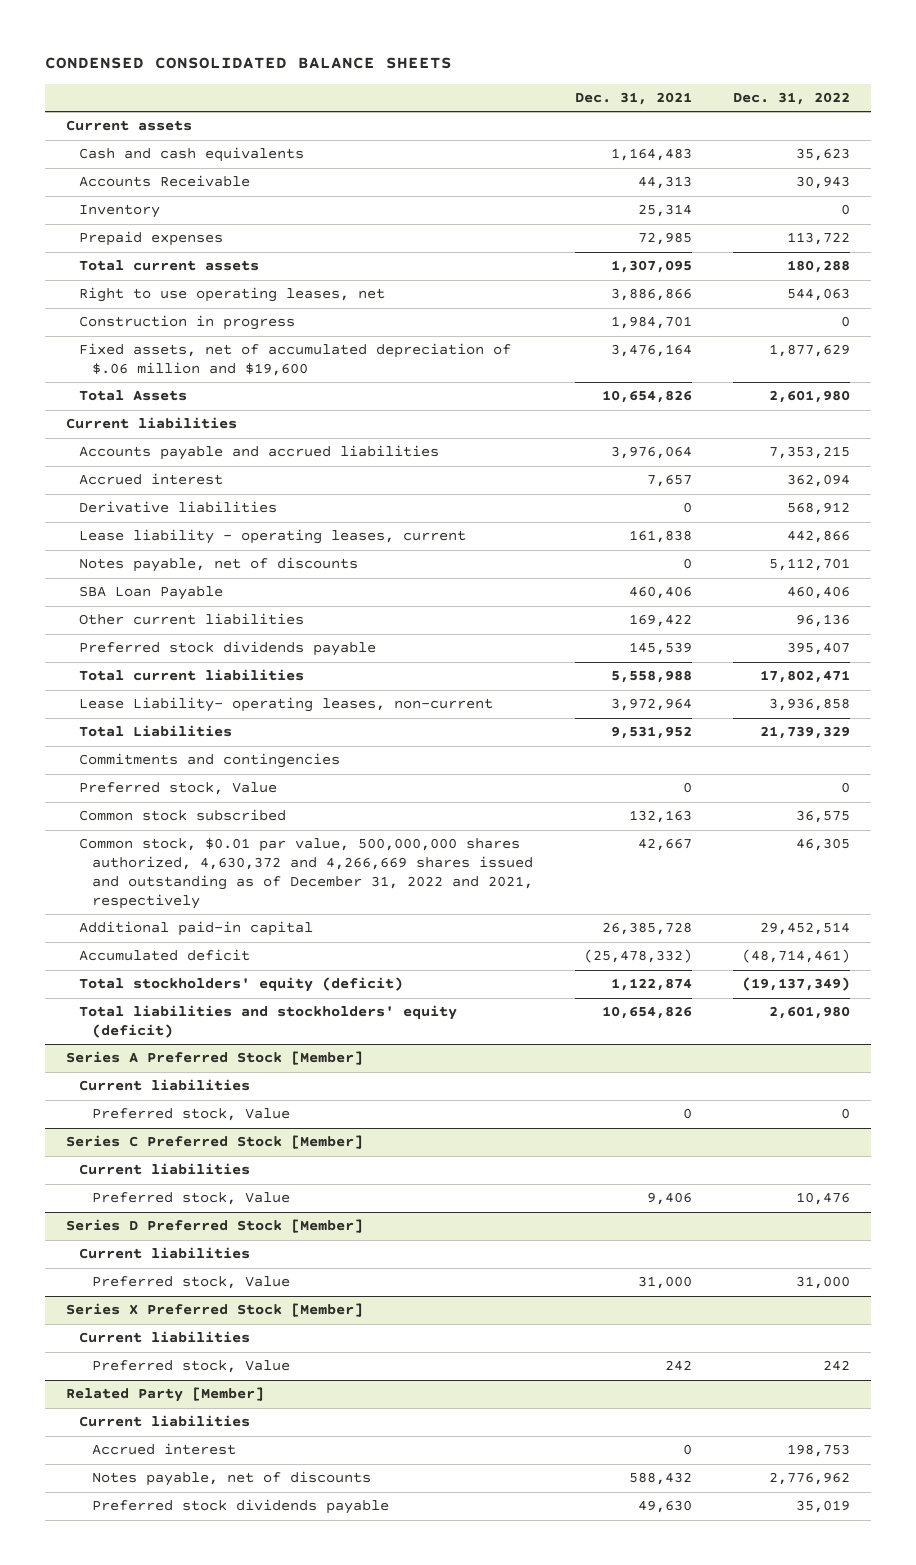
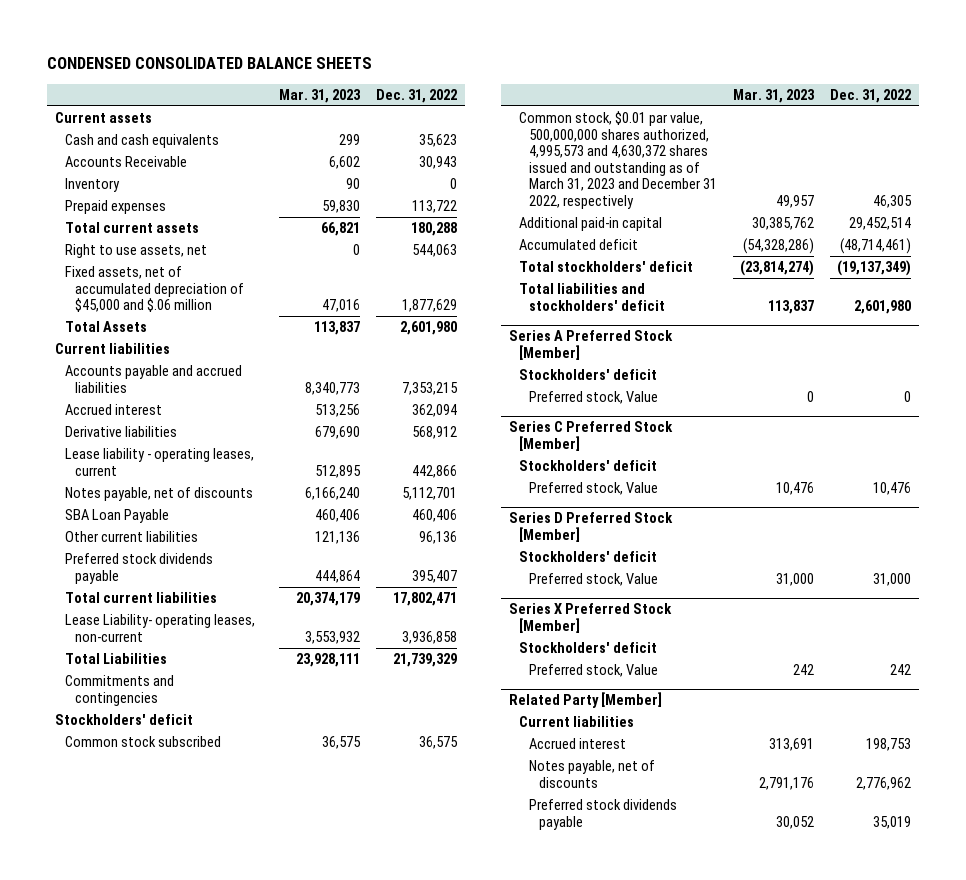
[574,92,692,106] Dec. 31, 2021 -> none
none -> [279,88,362,103] Mar. 31, 2023
[78,315,295,331] Construction in progress -> none
[78,287,385,303] Right to use operating leases, net -> [65,244,208,259] Right to use assets, net
[78,343,511,377] Fixed assets, net of accumulated depreciation of $.06 million and $19,600 -> [65,266,245,313] Fixed assets, net of accumulated depreciation of $45,000 and $.06 million
[78,782,277,796] Preferred stock, Value -> none
none -> [55,714,194,726] Stockholders' deficit
[78,838,534,909] Common stock, $0.01 par value, 500,000,000 shares authorized, 4,630,372 and 4,266,669 shares issued and outstanding as of December 31, 2022 and 2021, respectively -> [518,111,717,209] Common stock, $0.01 par value, 500,000,000 shares authorized, 4,995,573 and 4,630,372 shares issued and outstanding as of March 31, 2023 and December 31 2022, respectively
[78,977,403,993] Total stockholders' equity (deficit) -> [518,261,693,273] Total stockholders' deficit
[78,1005,457,1039] Total liabilities and stockholders' equity (deficit) -> [518,283,665,311] Total liabilities and stockholders' deficit
[78,1079,250,1092] Current liabilities -> none
none -> [518,369,657,381] Stockholders' deficit
[78,1163,250,1176] Current liabilities -> none
none -> [518,460,657,472] Stockholders' deficit
[78,1247,250,1260] Current liabilities -> none
none -> [518,551,657,563] Stockholders' deficit
[78,1331,250,1344] Current liabilities -> none
none -> [518,642,657,654] Stockholders' deficit

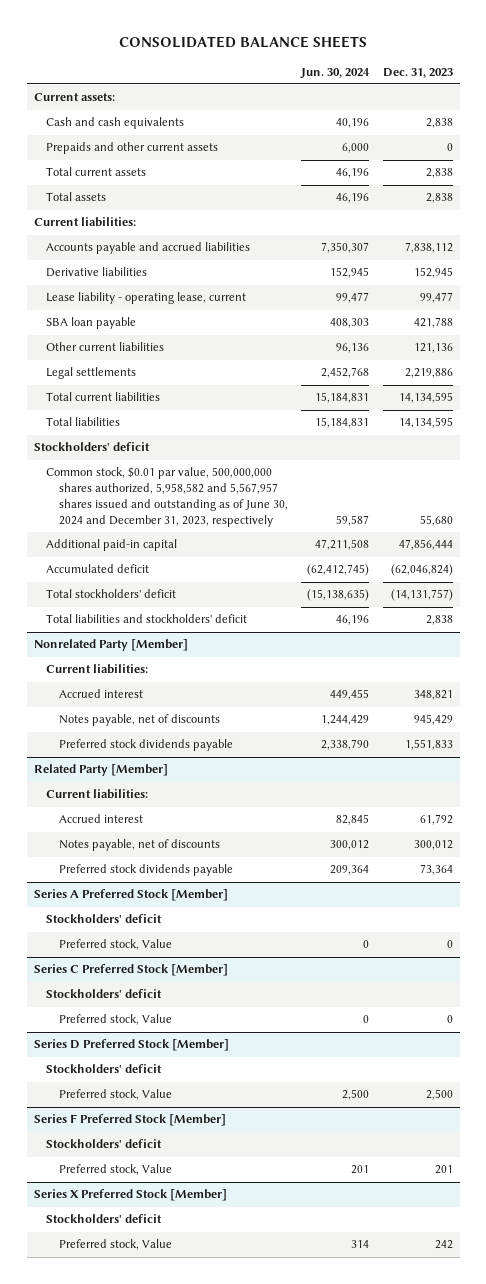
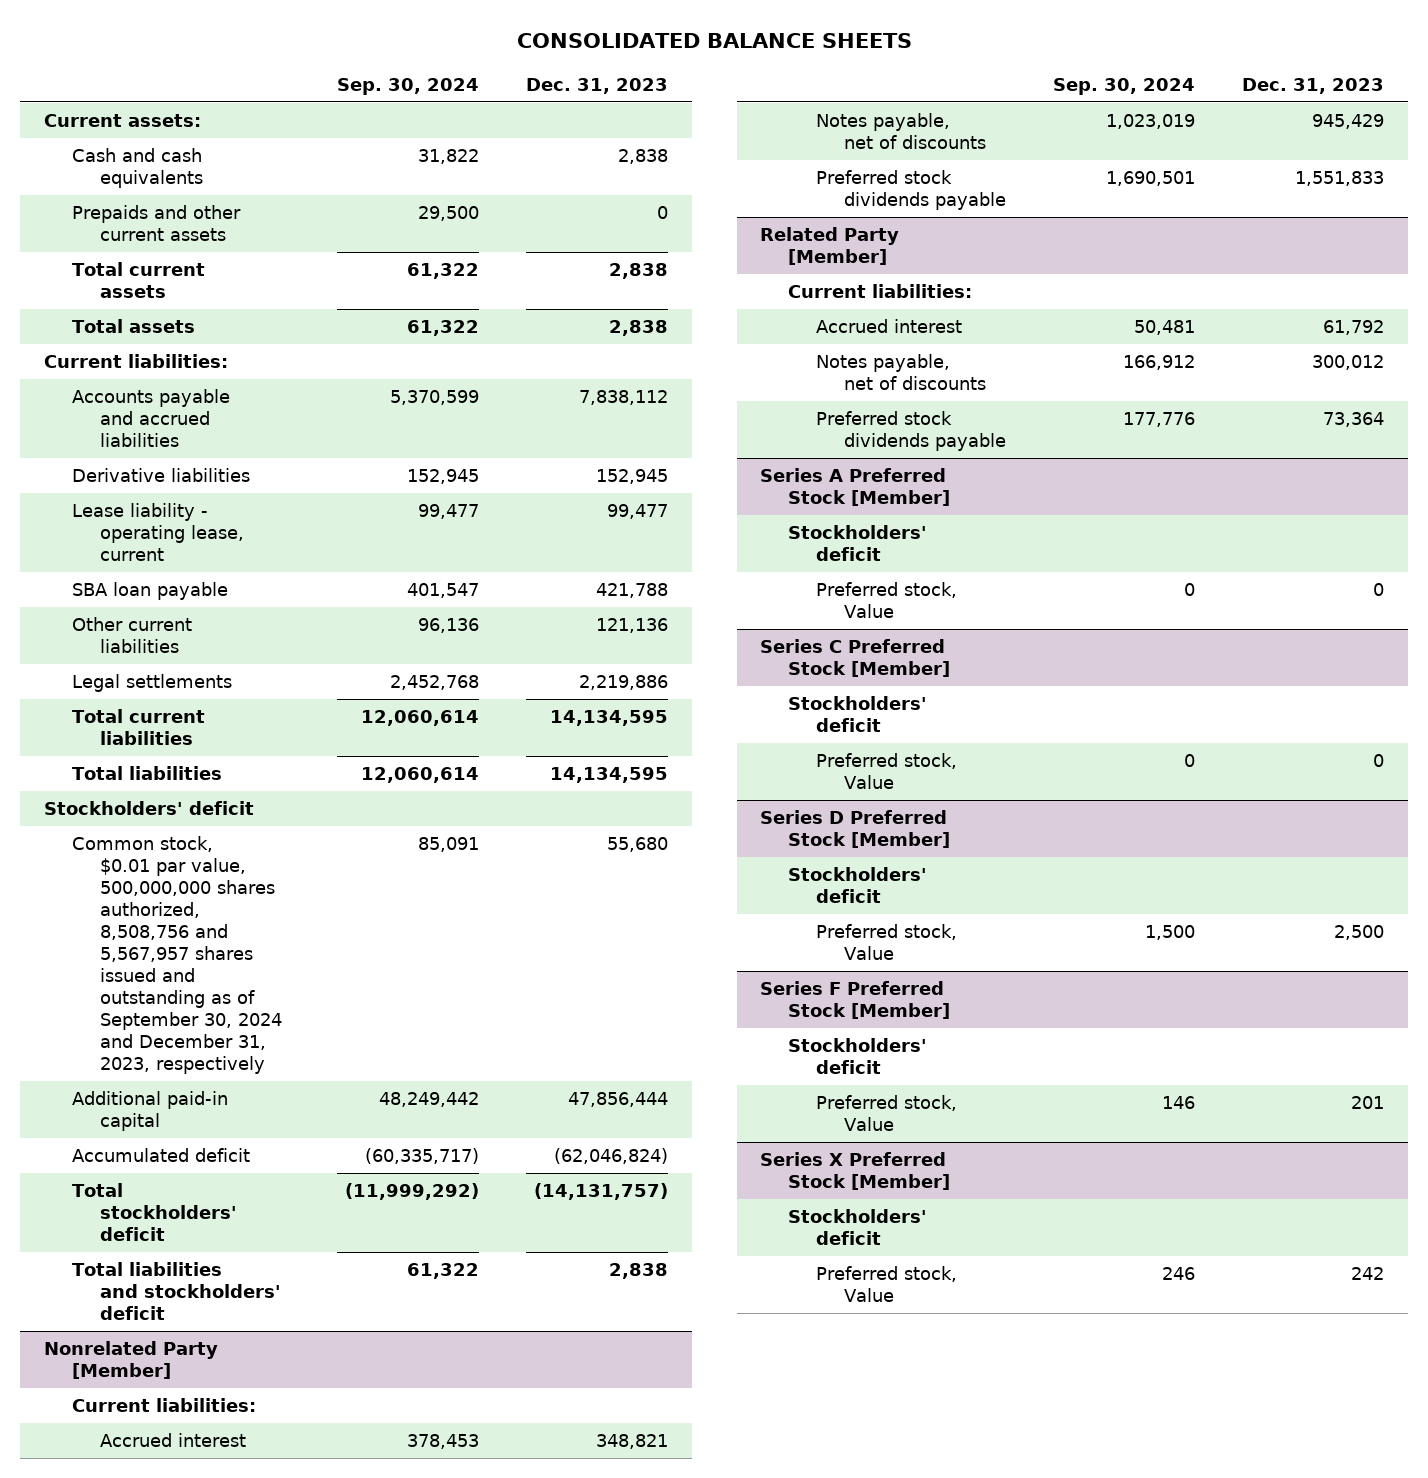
[300,67,371,79] Jun. 30, 2024 -> none
none -> [336,77,479,95] Sep. 30, 2024
[46,467,288,527] Common stock, $0.01 par value, 500,000,000 shares authorized, 5,958,582 and 5,567,957 shares issued and outstanding as of June 30, 2024 and December 31, 2023, respectively -> [71,836,282,1075] Common stock, $0.01 par value, 500,000,000 shares authorized, 8,508,756 and 5,567,957 shares issued and outstanding as of September 30, 2024 and December 31, 2023, respectively

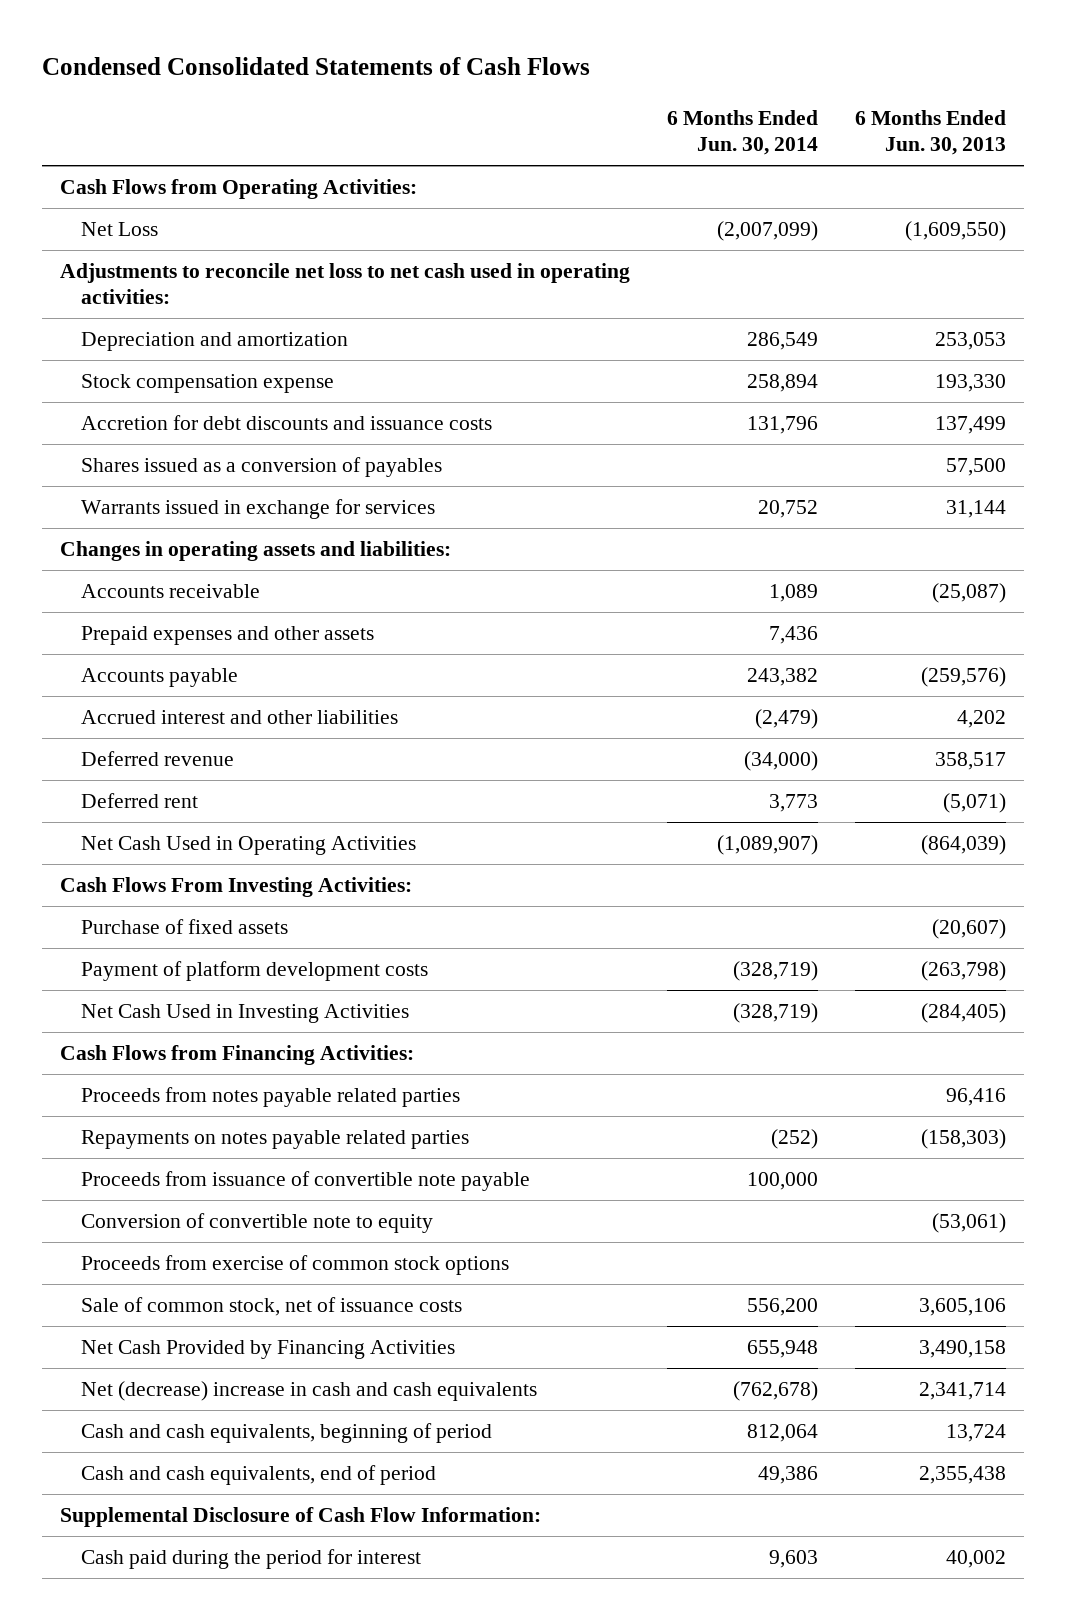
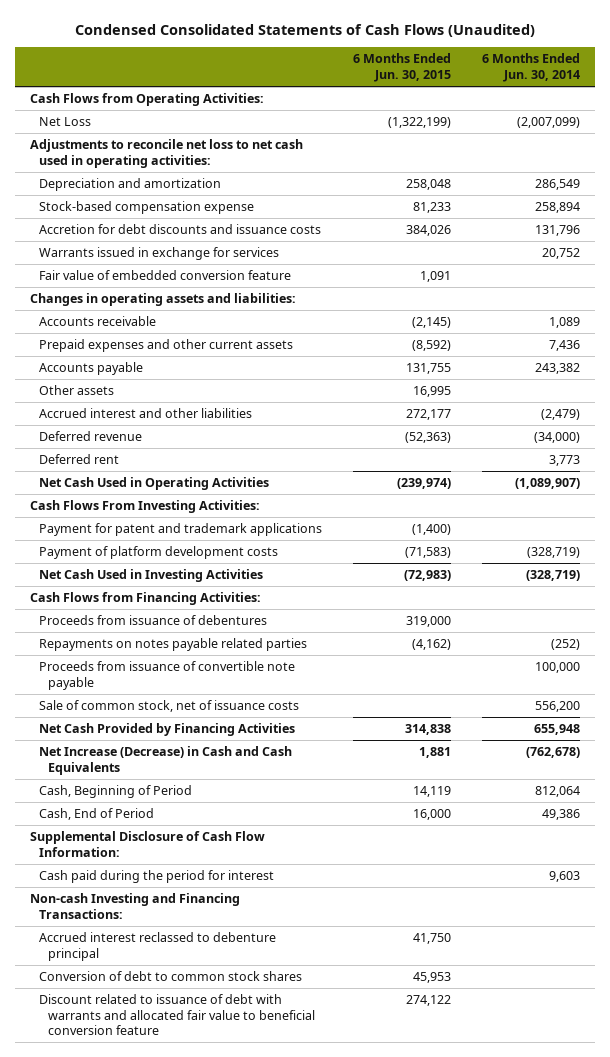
[41,57,590,76] Condensed Consolidated Statements of Cash Flows -> [75,23,536,37] Condensed Consolidated Statements of Cash Flows (Unaudited)
[854,110,1006,155] 6 Months Ended Jun. 30, 2013 -> none
none -> [353,53,452,83] 6 Months Ended Jun. 30, 2015
[81,374,335,394] Stock compensation expense -> [39,201,255,215] Stock-based compensation expense
[81,457,443,478] Shares issued as a conversion of payables -> none
none -> [39,270,292,281] Fair value of embedded conversion feature
[81,626,375,646] Prepaid expenses and other assets -> [39,339,294,353] Prepaid expenses and other current assets
none -> [39,385,115,396] Other assets
[81,919,289,935] Purchase of fixed assets -> none
none -> [39,523,323,537] Payment for patent and trademark applications
[81,1087,461,1108] Proceeds from notes payable related parties -> none
none -> [39,615,268,626] Proceeds from issuance of debentures
[81,1213,434,1234] Conversion of convertible note to equity -> none
[81,1255,510,1276] Proceeds from exercise of common stock options -> none
[81,1381,538,1402] Net (decrease) increase in cash and cash equivalents -> [39,746,293,775] Net Increase (Decrease) in Cash and Cash Equivalents
[81,1423,493,1444] Cash and cash equivalents, beginning of period -> [39,785,193,799] Cash, Beginning of Period
[81,1465,437,1486] Cash and cash equivalents, end of period -> [39,808,155,821] Cash, End of Period
none -> [30,893,241,919] Non-cash Investing and Financing Transactions:
none -> [39,932,277,961] Accrued interest reclassed to debenture principal
none -> [39,971,303,982] Conversion of debt to common stock shares
none -> [39,994,316,1036] Discount related to issuance of debt with warrants and allocated fair value to beneficial conversion feature

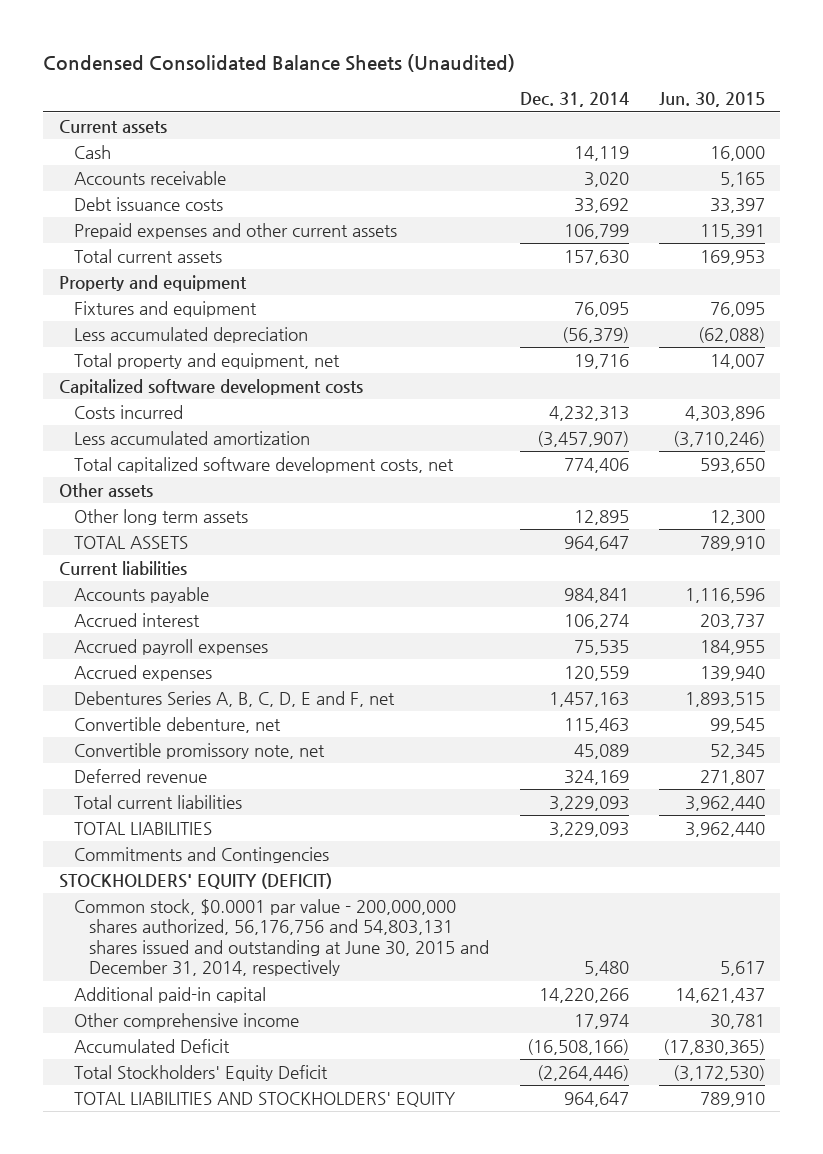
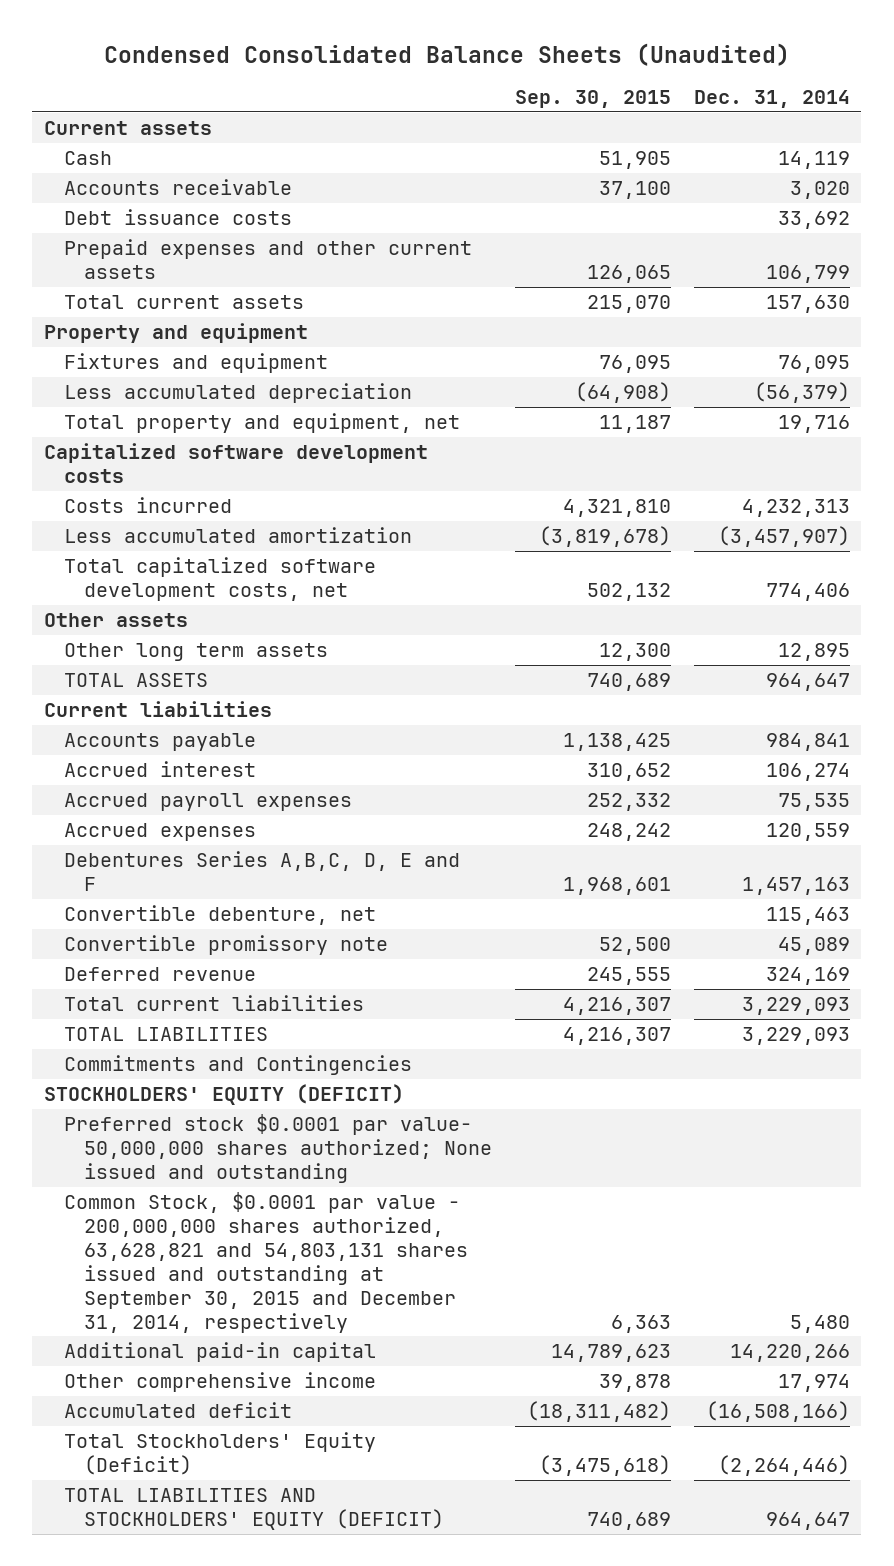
[658,92,765,108] Jun. 30, 2015 -> none
none -> [514,90,671,109] Sep. 30, 2015
[73,690,395,707] Debentures Series A, B, C, D, E and F, net -> [63,850,460,891] Debentures Series A,B,C, D, E and F
[73,742,325,759] Convertible promissory note, net -> [63,934,388,955] Convertible promissory note
none -> [63,1113,492,1183] Preferred stock $0.0001 par value- 50,000,000 shares authorized; None issued and outstanding
[73,898,490,977] Common stock, $0.0001 par value - 200,000,000 shares authorized, 56,176,756 and 54,803,131 shares issued and outstanding at June 30, 2015 and December 31, 2014, respectively -> [63,1191,468,1333] Common Stock, $0.0001 par value - 200,000,000 shares authorized, 63,628,821 and 54,803,131 shares issued and outstanding at September 30, 2015 and December 31, 2014, respectively
[73,1038,230,1053] Accumulated Deficit -> [63,1401,292,1418] Accumulated deficit
[73,1064,328,1081] Total Stockholders' Equity Deficit -> [63,1431,376,1475] Total Stockholders' Equity (Deficit)
[73,1091,455,1107] TOTAL LIABILITIES AND STOCKHOLDERS' EQUITY -> [63,1487,444,1530] TOTAL LIABILITIES AND STOCKHOLDERS' EQUITY (DEFICIT)

